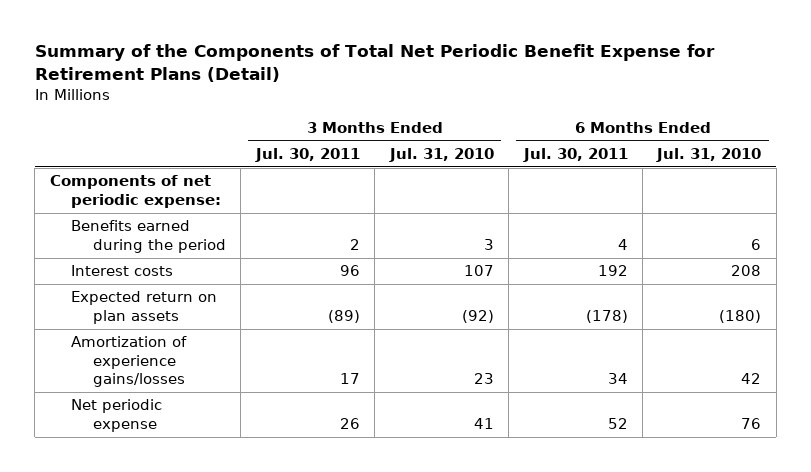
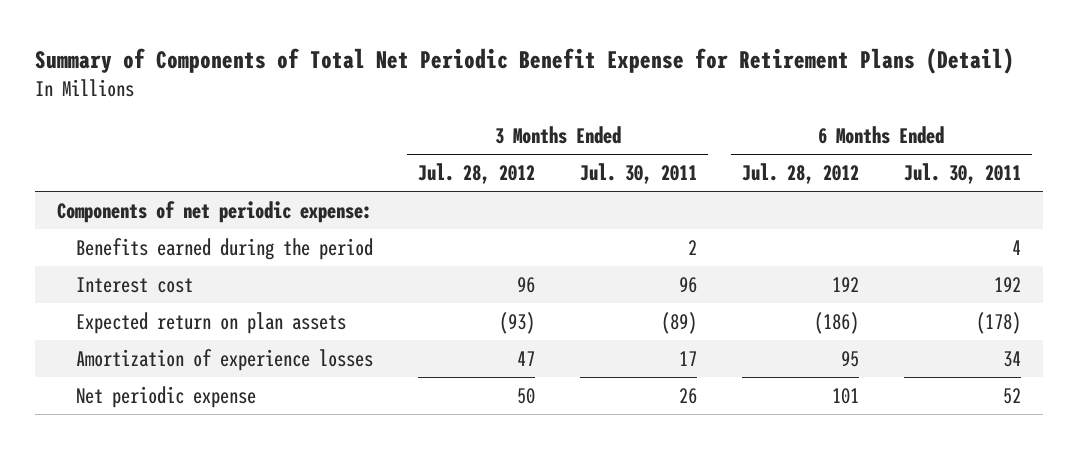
[34,44,715,82] Summary of the Components of Total Net Periodic Benefit Expense for Retirement Plans (Detail) -> [35,47,1015,74] Summary of Components of Total Net Periodic Benefit Expense for Retirement Plans (Detail)
[388,147,494,162] Jul. 31, 2010 -> none
[656,147,762,162] Jul. 31, 2010 -> none
none -> [418,163,536,185] Jul. 28, 2012
none -> [741,163,859,185] Jul. 28, 2012
[71,265,174,277] Interest costs -> [76,276,194,293] Interest cost
[71,336,188,387] Amortization of experience gains/losses -> [76,348,374,371] Amortization of experience losses

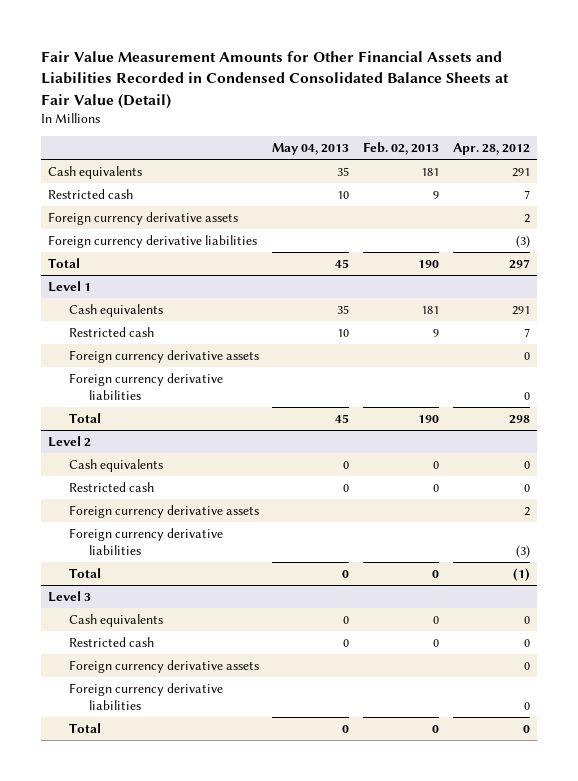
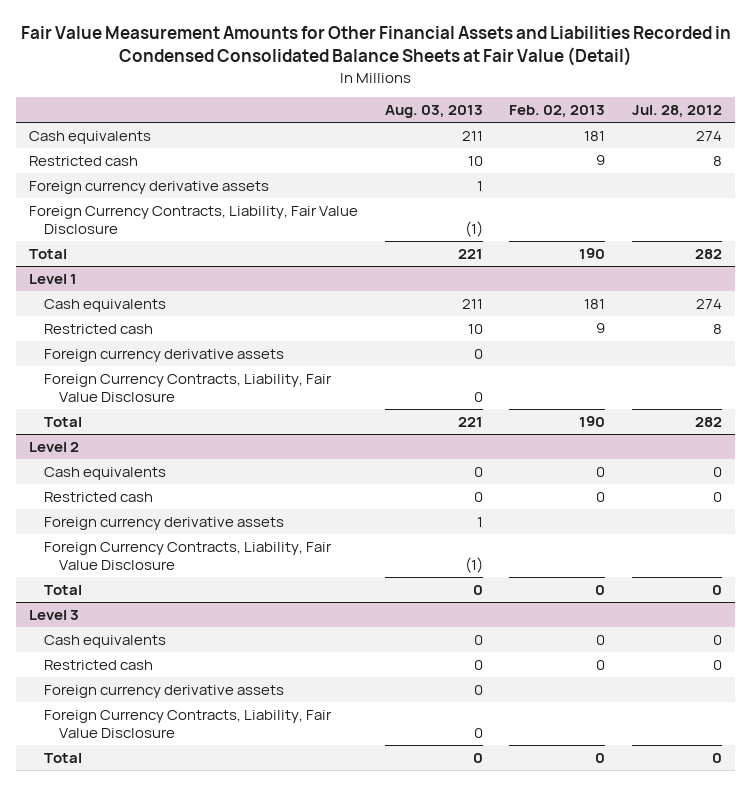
[272,143,350,156] May 04, 2013 -> none
[452,143,530,156] Apr. 28, 2012 -> none
none -> [384,105,483,119] Aug. 03, 2013
none -> [631,105,722,119] Jul. 28, 2012
[48,234,258,248] Foreign currency derivative liabilities -> [29,205,359,234] Foreign Currency Contracts, Liability, Fair Value Disclosure
[68,372,223,401] Foreign currency derivative liabilities -> [44,373,333,402] Foreign Currency Contracts, Liability, Fair Value Disclosure
[68,527,223,556] Foreign currency derivative liabilities -> [44,541,333,570] Foreign Currency Contracts, Liability, Fair Value Disclosure
[68,682,223,711] Foreign currency derivative liabilities -> [44,709,333,738] Foreign Currency Contracts, Liability, Fair Value Disclosure

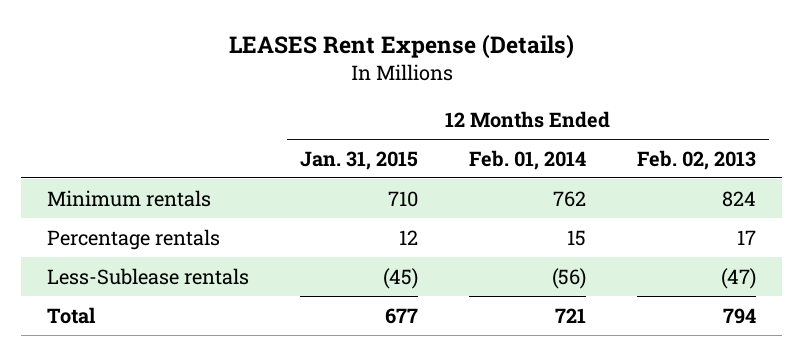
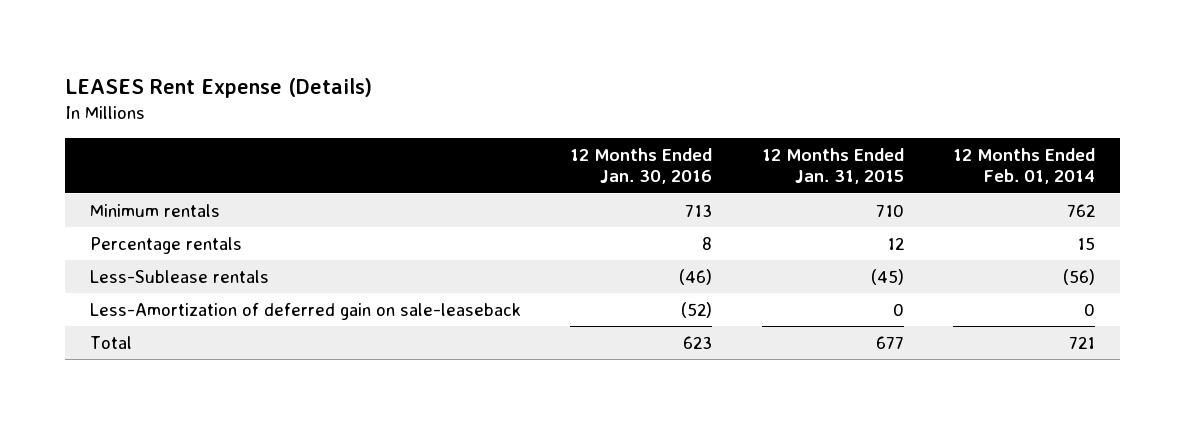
[637,149,757,170] Feb. 02, 2013 -> none
none -> [570,147,713,185] 12 Months Ended Jan. 30, 2016
none -> [89,302,521,320] Less-Amortization of deferred gain on sale-leaseback

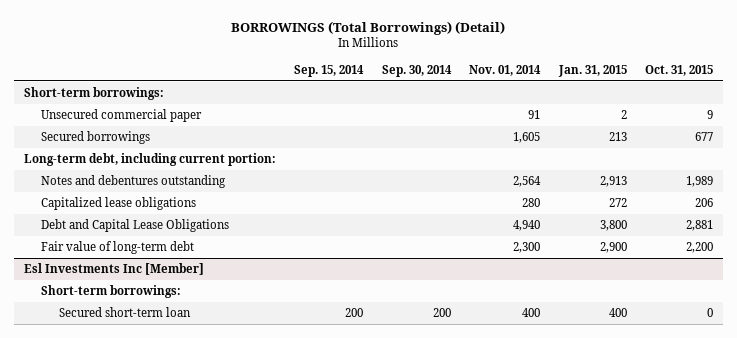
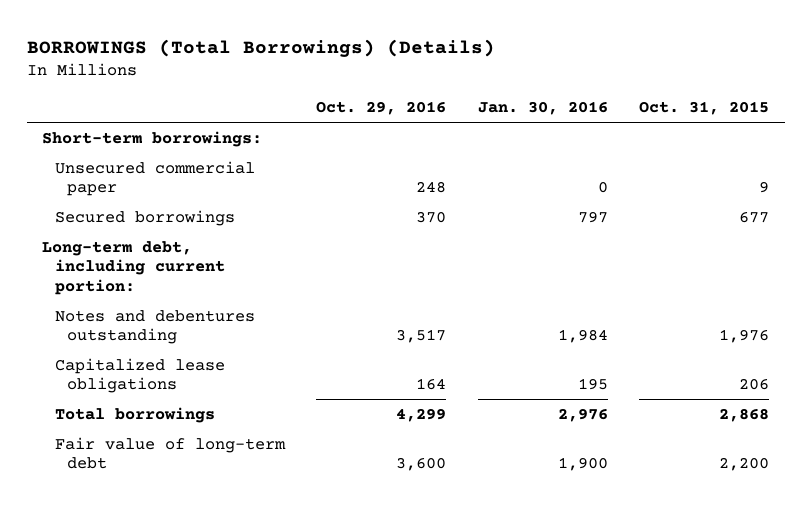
[231,20,506,35] BORROWINGS (Total Borrowings) (Detail) -> [26,38,495,57] BORROWINGS (Total Borrowings) (Details)
[294,64,365,77] Sep. 15, 2014 -> none
[381,64,452,77] Sep. 30, 2014 -> none
[469,64,542,76] Nov. 01, 2014 -> none
[557,64,627,77] Jan. 31, 2015 -> none
none -> [316,100,447,115] Oct. 29, 2016
none -> [477,100,608,115] Jan. 30, 2016
[686,176,714,188] 1,989 -> [718,329,769,344] 1,976
[41,219,230,233] Debt and Capital Lease Obligations -> none
none -> [54,406,215,423] Total borrowings
[23,263,204,276] Esl Investments Inc [Member] -> none
[41,285,182,299] Short-term borrowings: -> none
[58,307,191,318] Secured short-term loan -> none

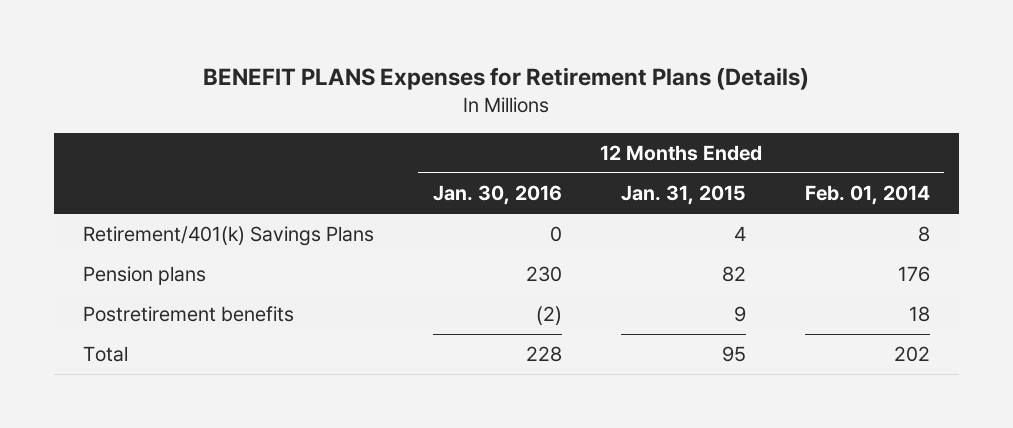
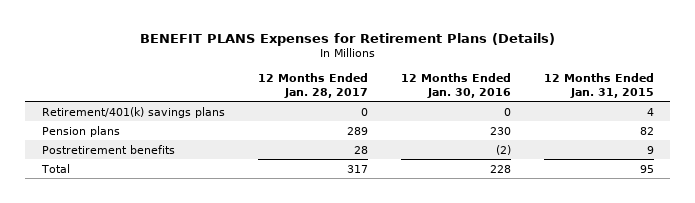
[804,185,930,206] Feb. 01, 2014 -> none
none -> [257,73,368,98] 12 Months Ended Jan. 28, 2017
[83,226,375,247] Retirement/401(k) Savings Plans -> [41,106,225,118] Retirement/401(k) savings plans

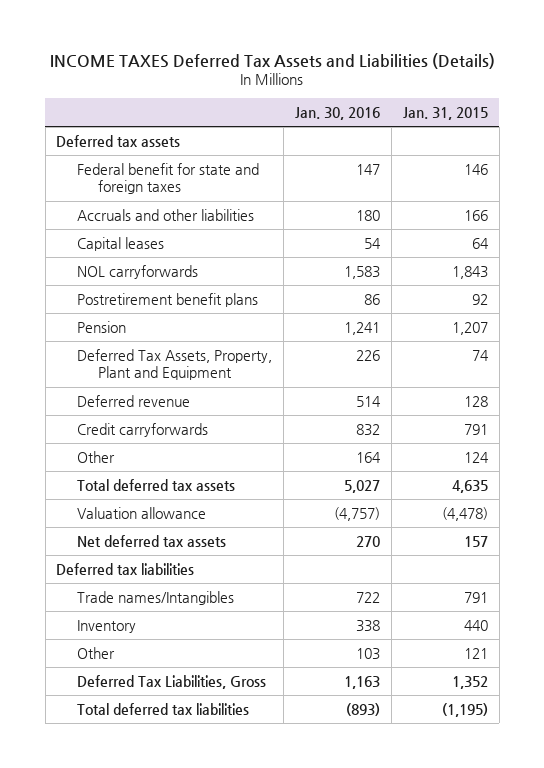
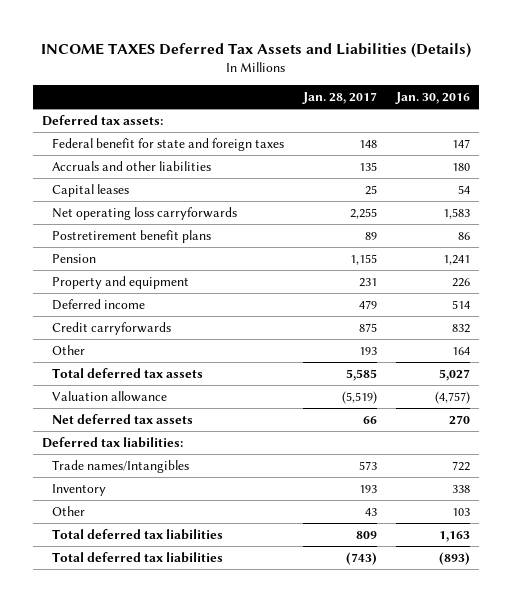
[402,106,488,120] Jan. 31, 2015 -> none
none -> [301,92,377,105] Jan. 28, 2017
[56,134,181,147] Deferred tax assets -> [42,114,164,126] Deferred tax assets:
[77,264,199,279] NOL carryforwards -> [51,206,237,220] Net operating loss carryforwards
[77,348,273,381] Deferred Tax Assets, Property, Plant and Equipment -> [51,275,189,289] Property and equipment
[77,394,191,407] Deferred revenue -> [51,298,145,310] Deferred income
[56,562,195,575] Deferred tax liabilities -> [42,436,184,448] Deferred tax liabilities:
[77,674,267,689] Deferred Tax Liabilities, Gross -> [51,528,223,540] Total deferred tax liabilities

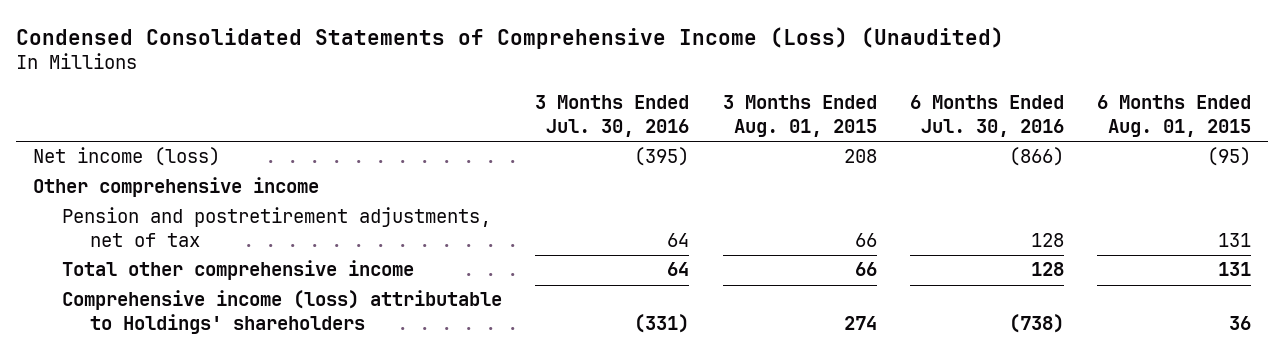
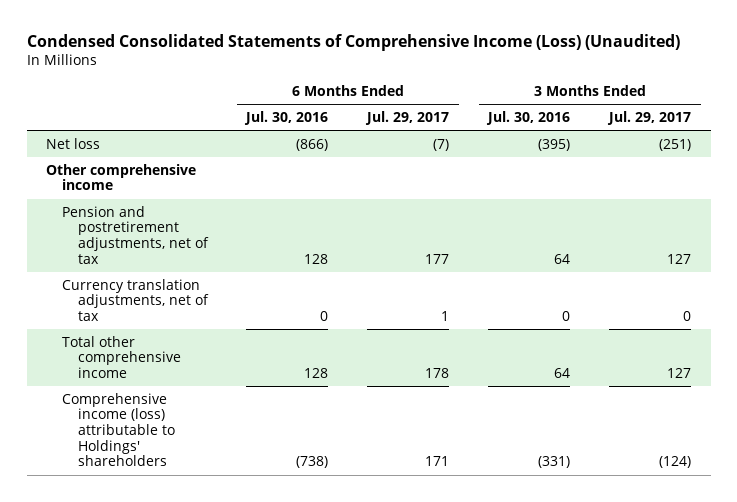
[722,95,877,137] 3 Months Ended Aug. 01, 2015 -> none
[1097,95,1252,137] 6 Months Ended Aug. 01, 2015 -> none
none -> [365,111,450,126] Jul. 29, 2017
none -> [607,111,692,126] Jul. 29, 2017
[33,147,221,167] Net income (loss) -> [46,137,101,149] Net loss
none -> [61,278,209,322] Currency translation adjustments, net of tax

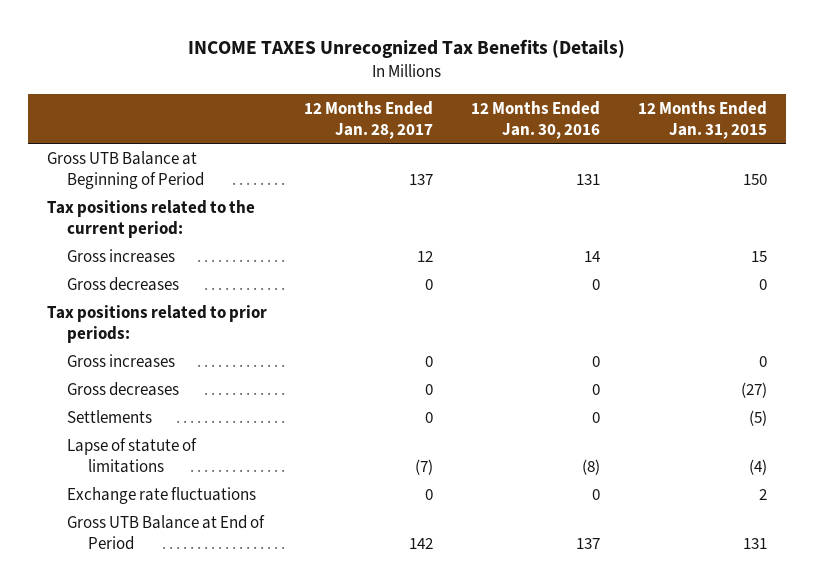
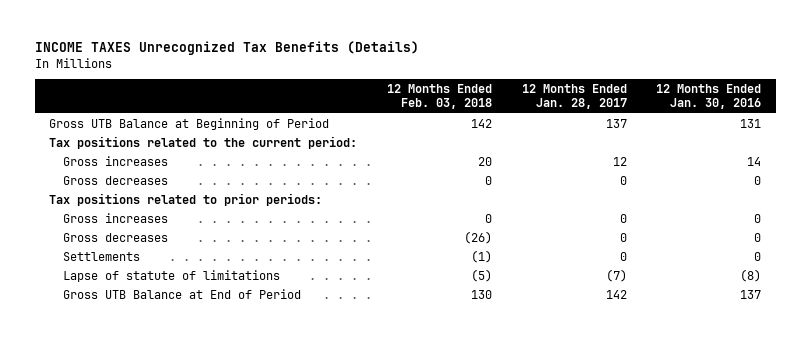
[637,101,767,139] 12 Months Ended Jan. 31, 2015 -> none
none -> [387,83,493,110] 12 Months Ended Feb. 03, 2018
[67,486,257,504] Exchange rate fluctuations -> none

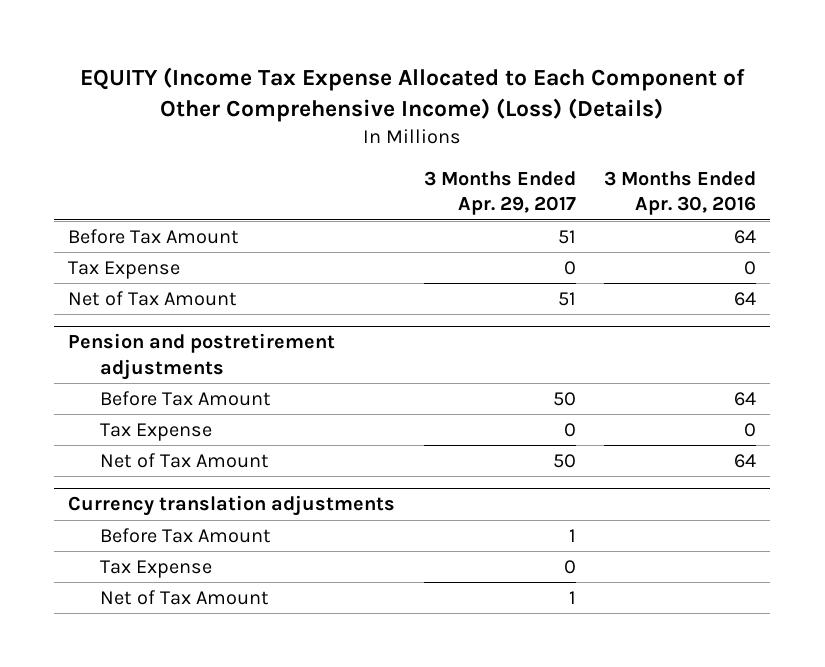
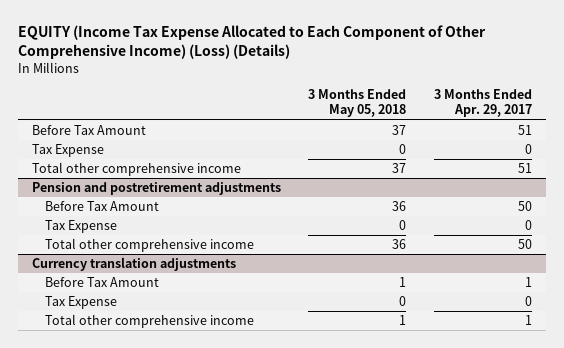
[604,171,757,216] 3 Months Ended Apr. 30, 2016 -> none
none -> [308,89,407,118] 3 Months Ended May 05, 2018
[68,290,238,306] Net of Tax Amount -> [31,162,241,177] Total other comprehensive income
[100,452,270,468] Net of Tax Amount -> [45,238,255,253] Total other comprehensive income
[100,589,270,605] Net of Tax Amount -> [45,314,255,329] Total other comprehensive income

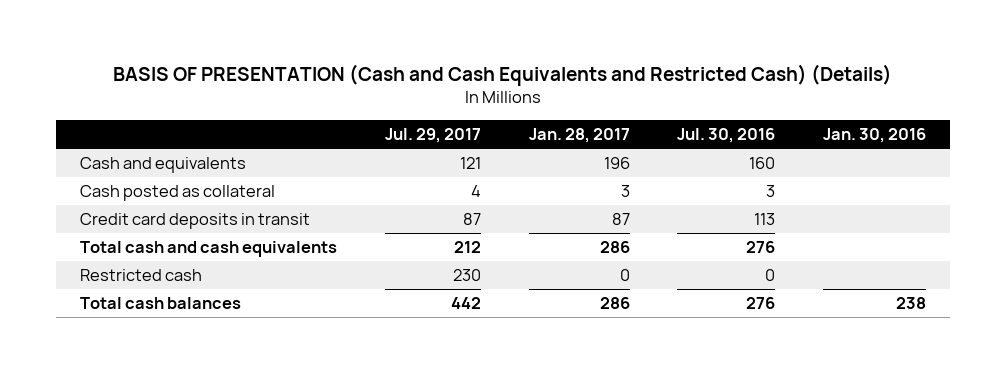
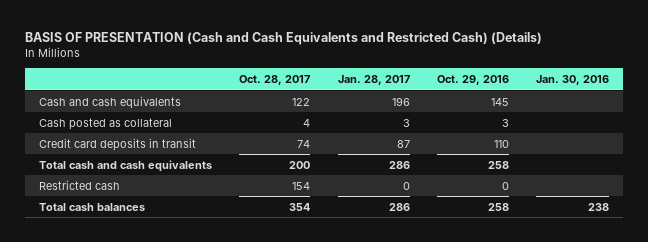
[384,127,481,143] Jul. 29, 2017 -> none
[677,127,776,143] Jul. 30, 2016 -> none
none -> [239,75,311,86] Oct. 28, 2017
none -> [436,75,509,86] Oct. 29, 2016
[79,157,246,174] Cash and equivalents -> [38,95,181,109] Cash and cash equivalents

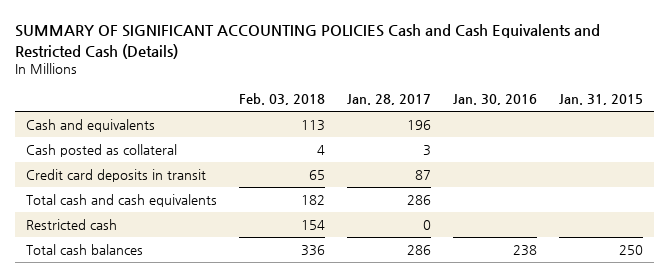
[25,32,543,46] BASIS OF PRESENTATION (Cash and Cash Equivalents and Restricted Cash) (Details) -> [14,24,600,59] SUMMARY OF SIGNIFICANT ACCOUNTING POLICIES Cash and Cash Equivalents and Restricted Cash (Details)
[239,75,311,86] Oct. 28, 2017 -> none
[436,75,509,86] Oct. 29, 2016 -> none
none -> [238,93,325,106] Feb. 03, 2018
none -> [558,94,643,106] Jan. 31, 2015
[38,95,181,109] Cash and cash equivalents -> [25,119,155,133] Cash and equivalents

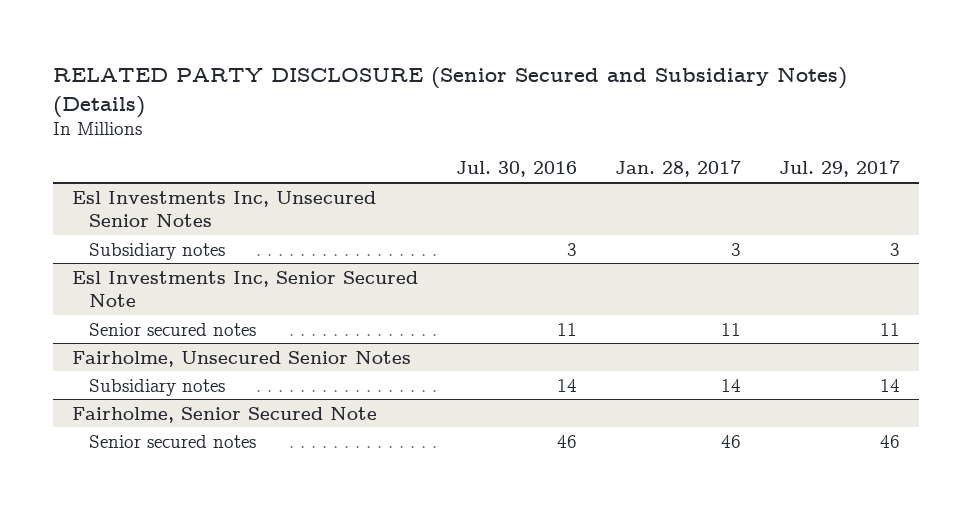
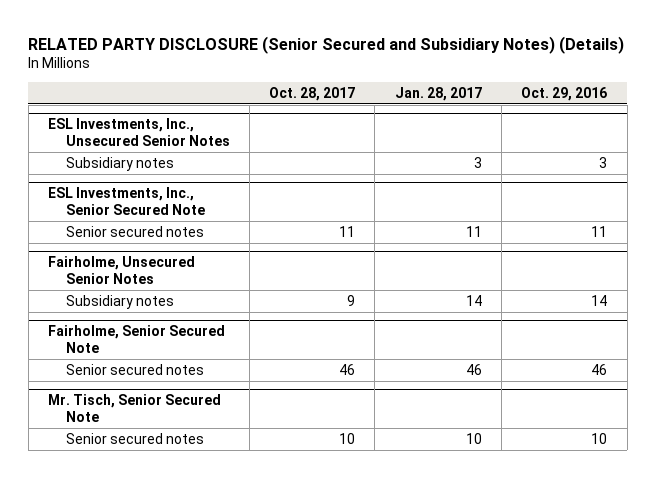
[456,161,578,178] Jul. 30, 2016 -> none
[779,160,901,178] Jul. 29, 2017 -> none
none -> [269,86,356,101] Oct. 28, 2017
none -> [521,86,608,101] Oct. 29, 2016
[72,190,377,227] Esl Investments Inc, Unsecured Senior Notes -> [47,118,230,146] ESL Investments, Inc., Unsecured Senior Notes
[72,270,419,307] Esl Investments Inc, Senior Secured Note -> [47,187,205,215] ESL Investments, Inc., Senior Secured Note
none -> [47,394,221,422] Mr. Tisch, Senior Secured Note
none -> [65,432,204,444] Senior secured notes

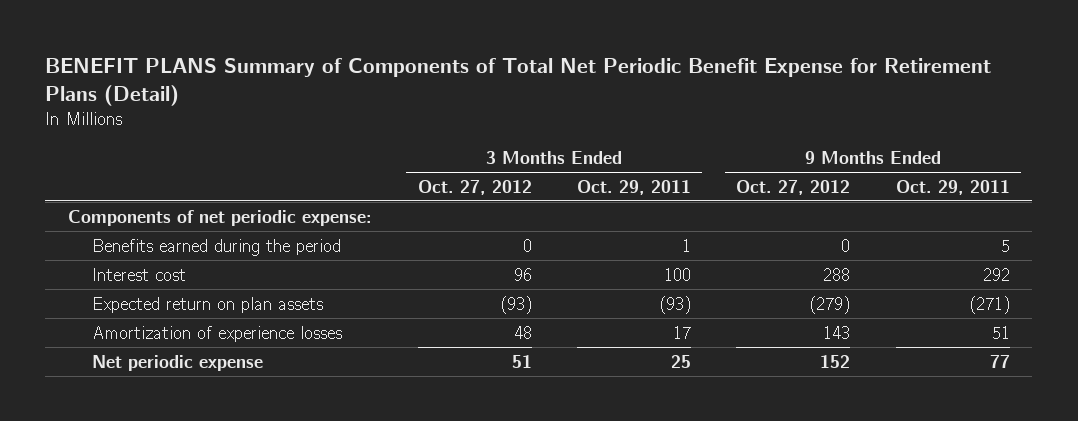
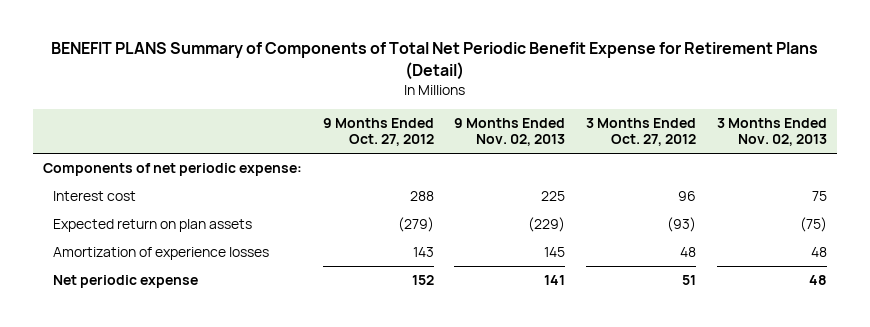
[576,179,691,195] Oct. 29, 2011 -> none
[895,179,1010,195] Oct. 29, 2011 -> none
none -> [454,117,566,147] 9 Months Ended Nov. 02, 2013
none -> [716,117,827,147] 3 Months Ended Nov. 02, 2013
[92,238,342,256] Benefits earned during the period -> none

